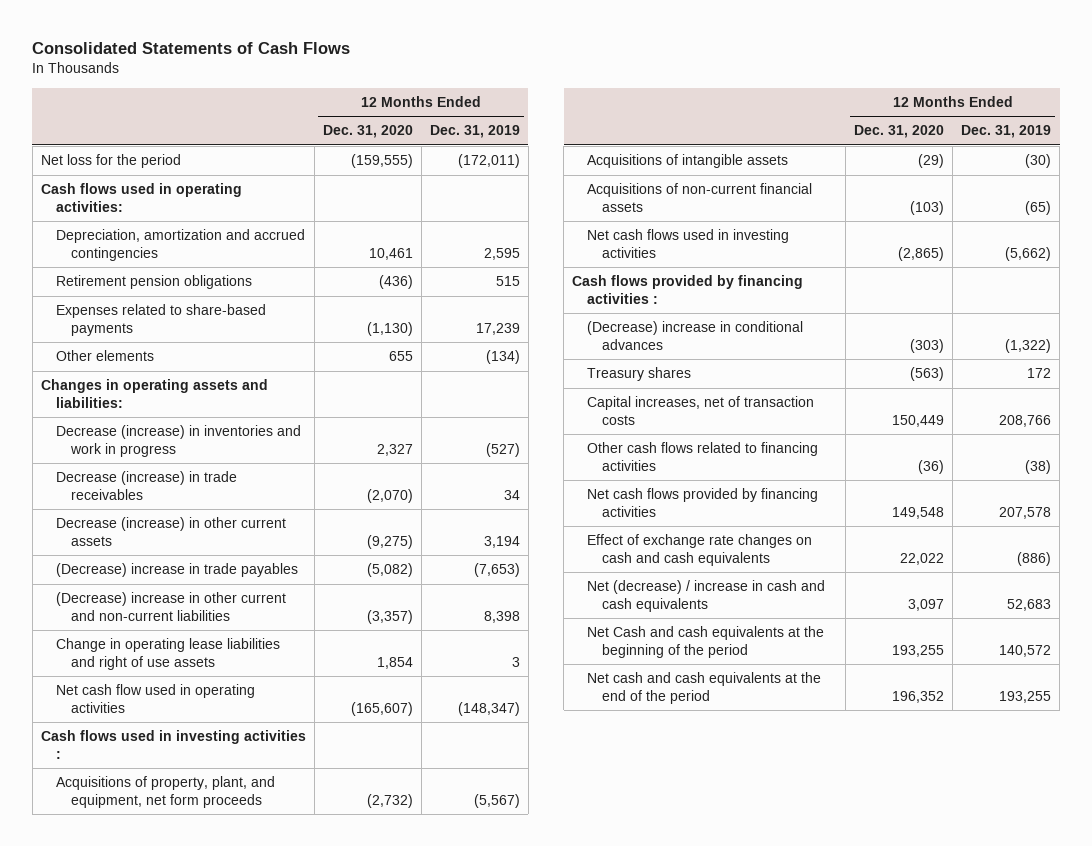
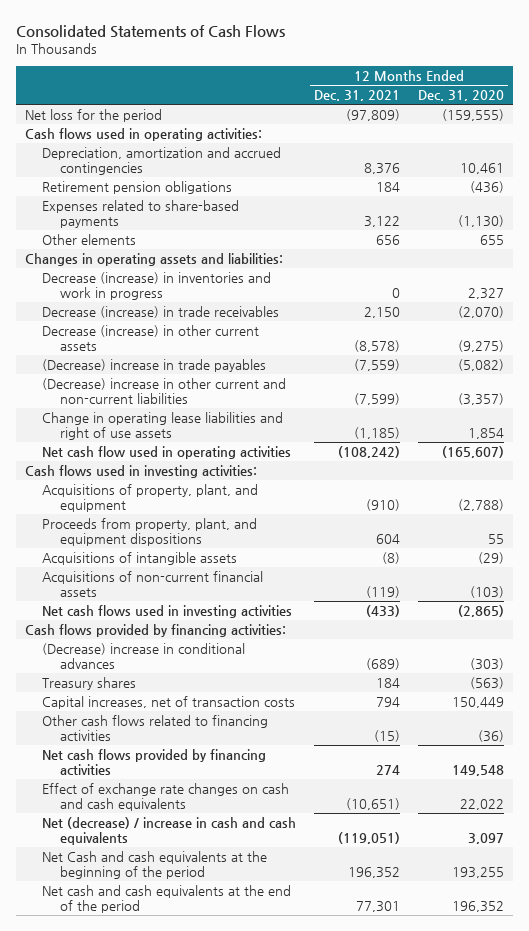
[429,125,520,139] Dec. 31, 2019 -> none
none -> [314,90,401,102] Dec. 31, 2021
[40,730,306,759] Cash flows used in investing activities : -> [25,465,258,479] Cash flows used in investing activities:
[55,776,275,808] Acquisitions of property, plant, and equipment, net form proceeds -> [42,484,259,513] Acquisitions of property, plant, and equipment
[366,793,413,808] (2,732) -> [457,499,504,512] (2,788)
none -> [42,518,258,547] Proceeds from property, plant, and equipment dispositions
[572,275,804,304] Cash flows provided by financing activities : -> [25,624,287,638] Cash flows provided by financing activities:

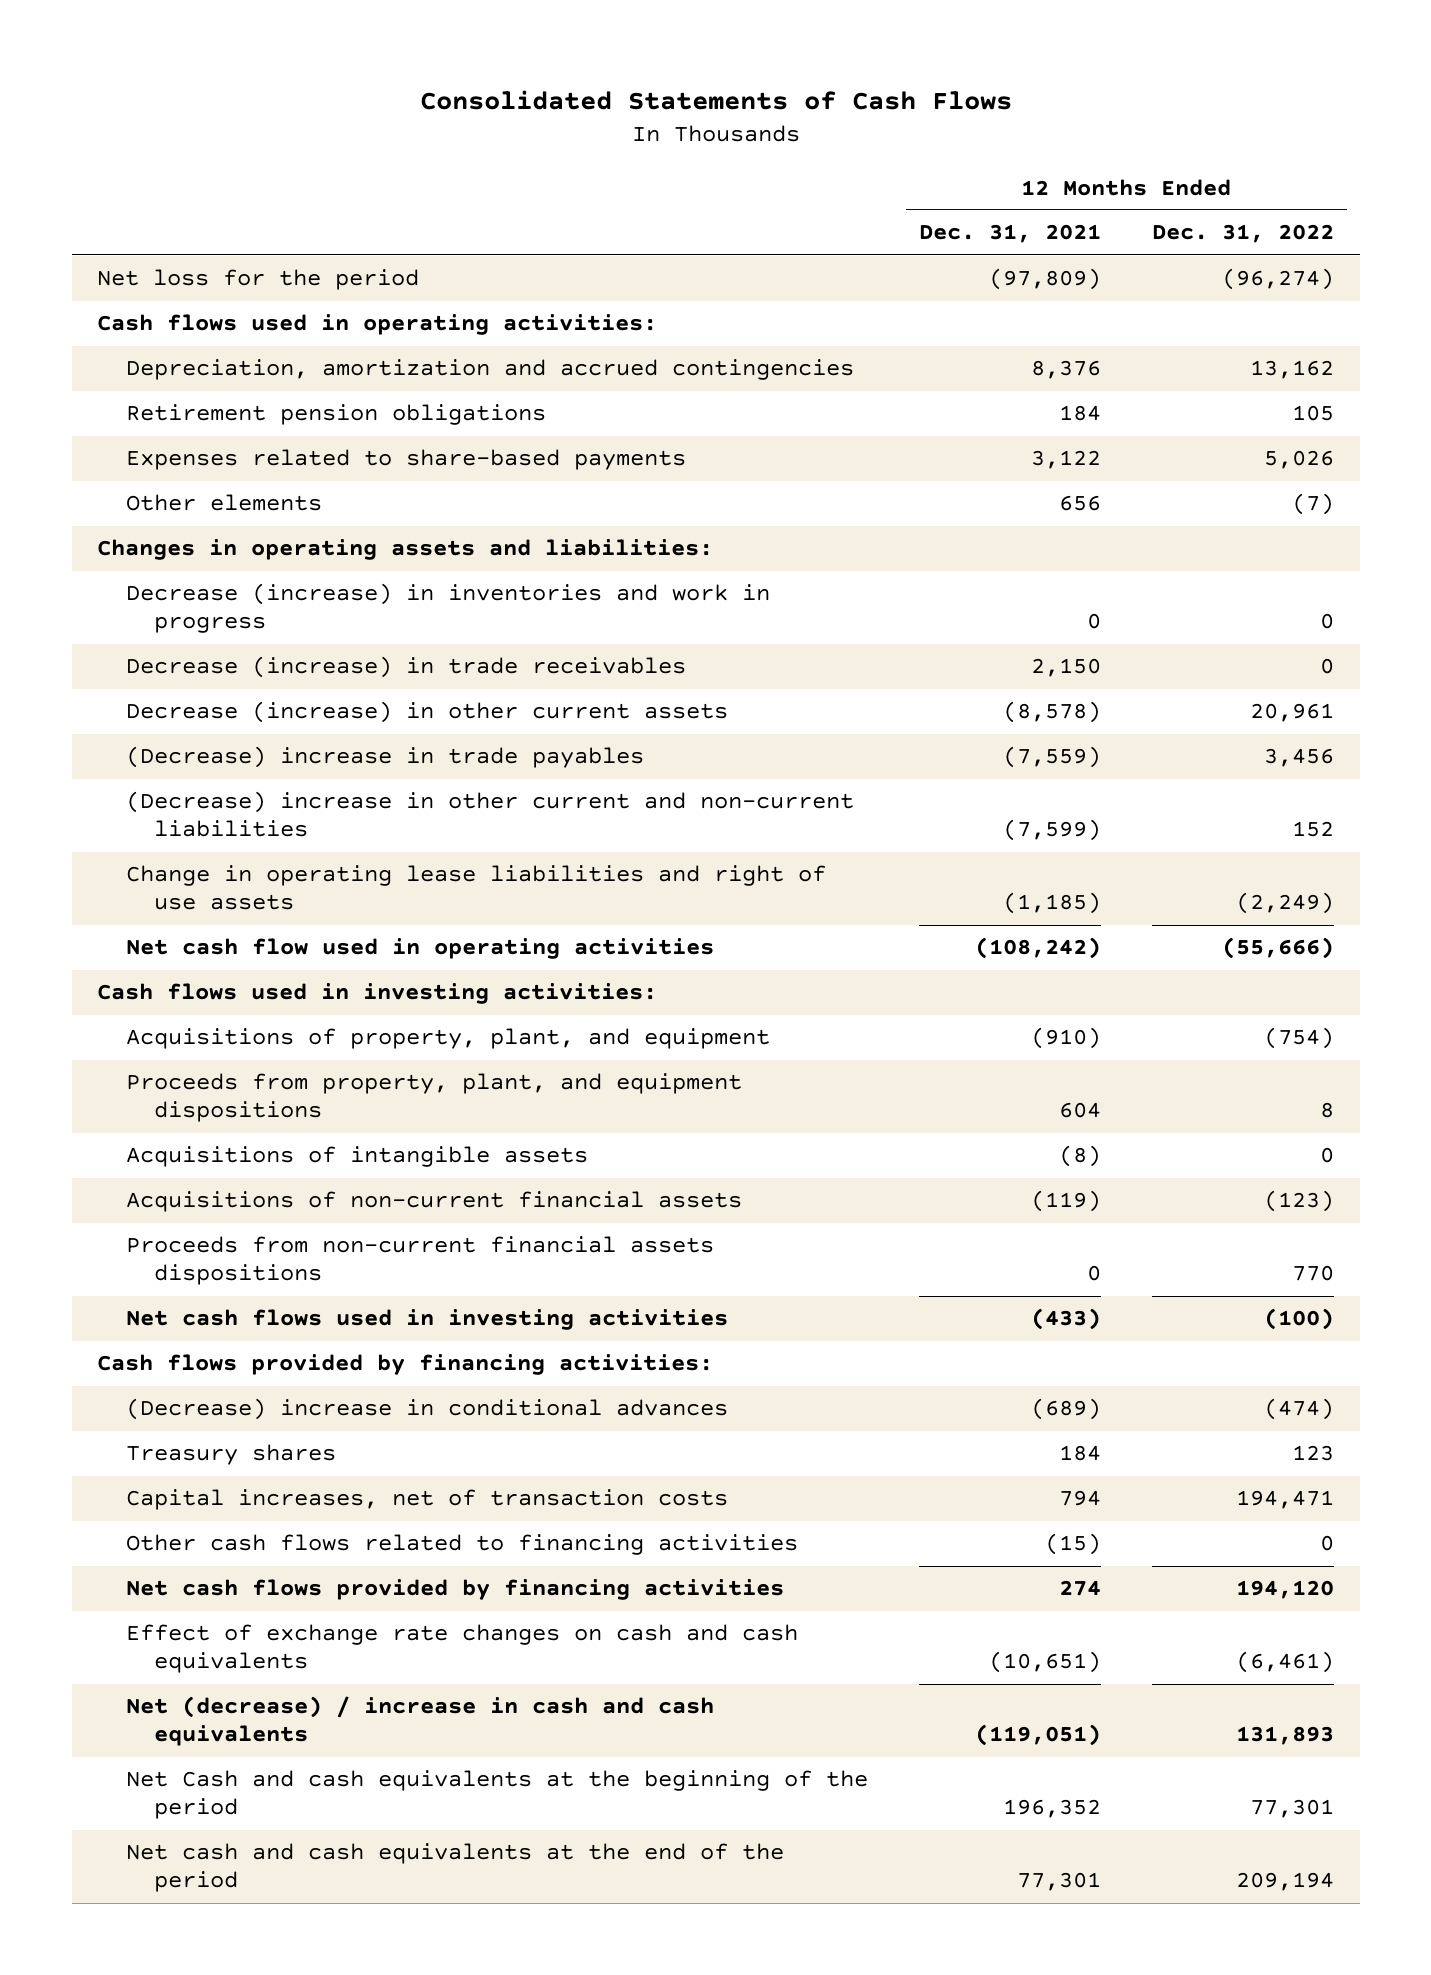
[417,90,504,102] Dec. 31, 2020 -> none
none -> [1152,224,1335,244] Dec. 31, 2022
none -> [125,1236,714,1286] Proceeds from non-current financial assets dispositions

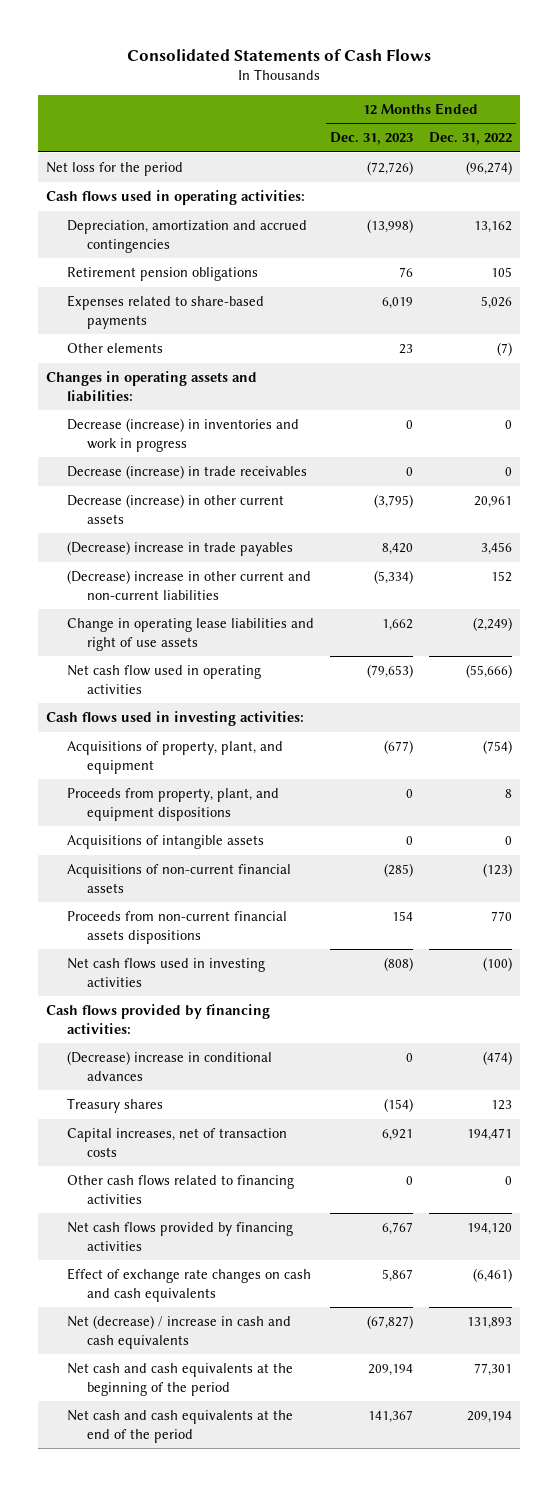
[918,224,1101,244] Dec. 31, 2021 -> none
none -> [329,132,413,146] Dec. 31, 2023
[125,1770,868,1820] Net Cash and cash equivalents at the beginning of the period -> [66,1363,293,1396] Net cash and cash equivalents at the beginning of the period

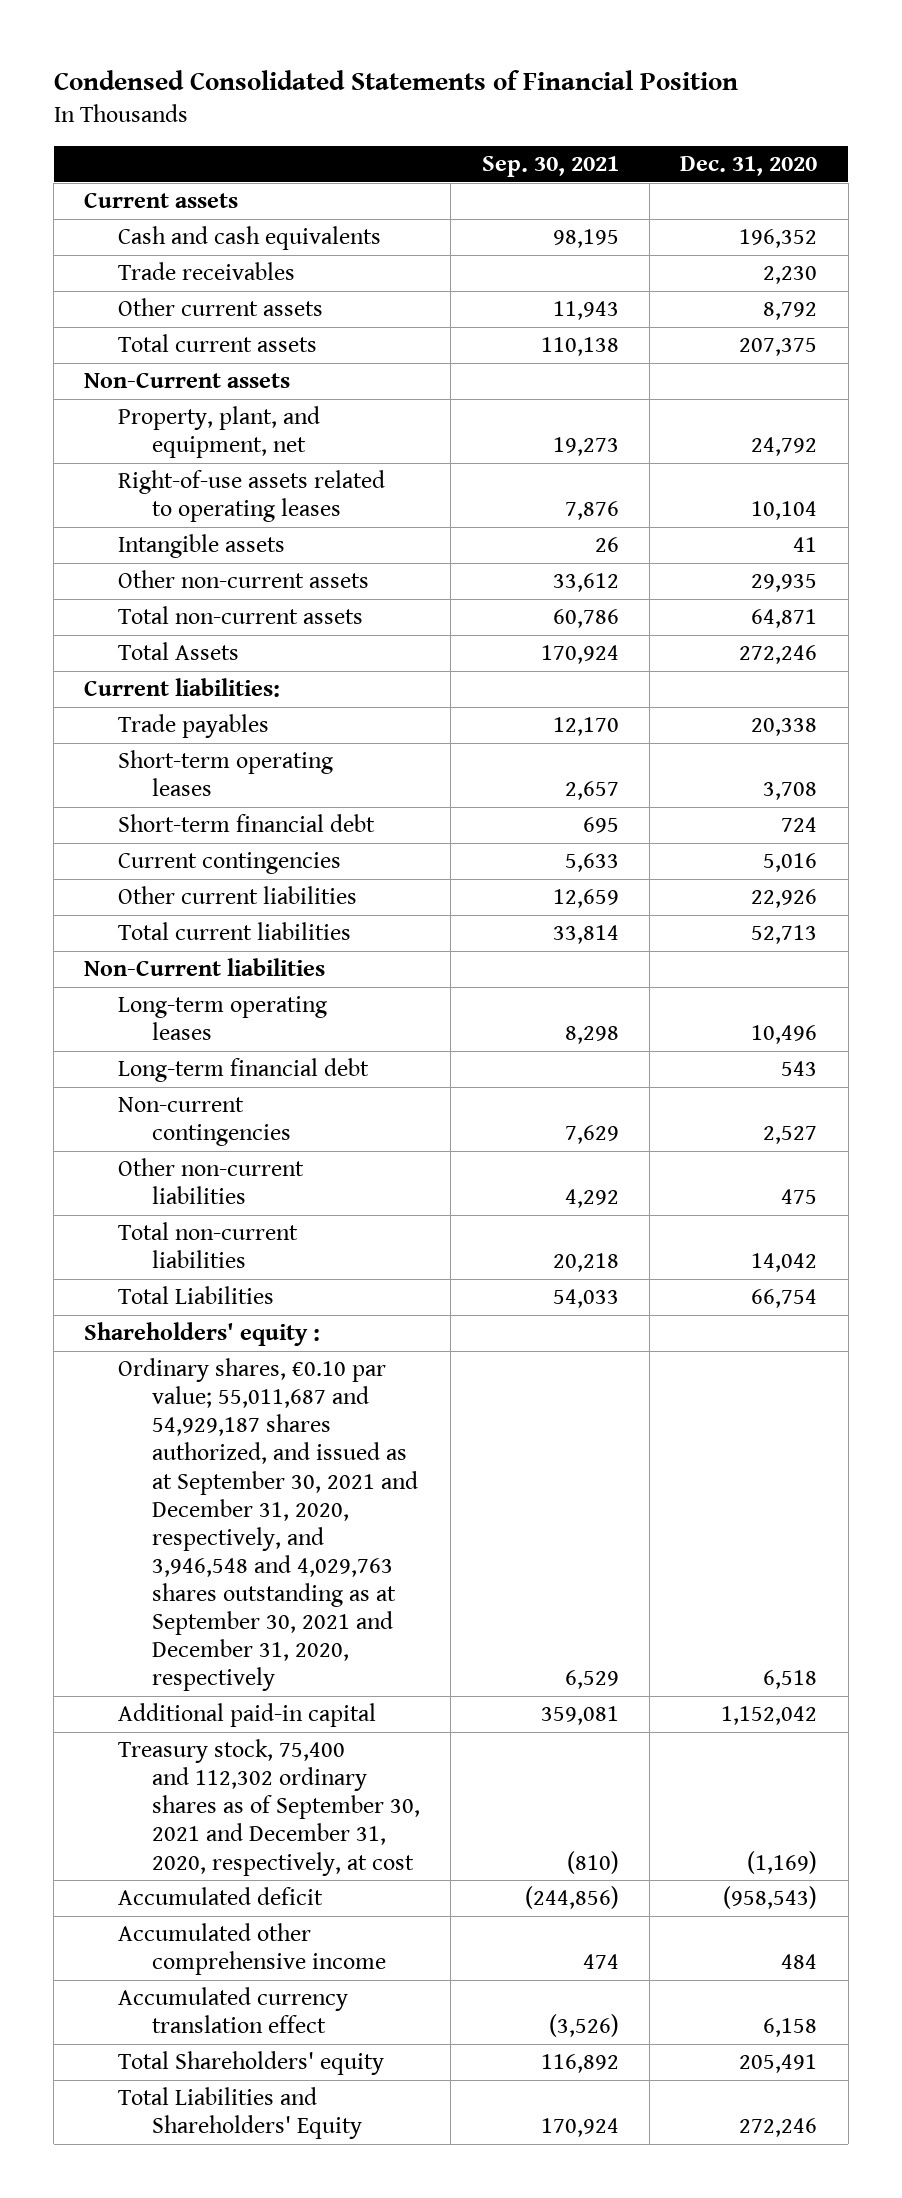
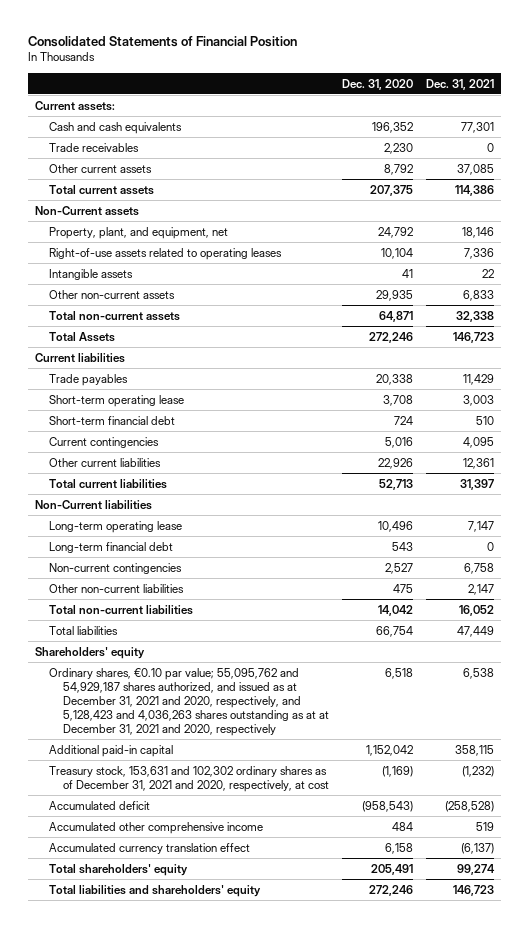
[53,70,738,91] Condensed Consolidated Statements of Financial Position -> [27,35,297,47] Consolidated Statements of Financial Position
[481,155,619,177] Sep. 30, 2021 -> none
none -> [426,78,495,90] Dec. 31, 2021
[84,193,239,209] Current assets -> [34,100,115,111] Current assets:
[84,678,281,698] Current liabilities: -> [34,352,125,363] Current liabilities
[118,750,334,797] Short-term operating leases -> [48,394,184,407] Short-term operating lease
[118,996,328,1041] Long-term operating leases -> [48,520,182,533] Long-term operating lease
[118,1286,275,1305] Total Liabilities -> [48,625,118,635] Total liabilities
[84,1322,321,1347] Shareholders' equity : -> [34,646,145,659] Shareholders' equity
[118,1358,418,1691] Ordinary shares, €0.10 par value; 55,011,687 and 54,929,187 shares authorized, and issued as at September 30, 2021 and December 31, 2020, respectively, and 3,946,548 and 4,029,763 shares outstanding as at September 30, 2021 and December 31, 2020, respectively -> [48,667,330,736] Ordinary shares, €0.10 par value; 55,095,762 and 54,929,187 shares authorized, and issued as at December 31, 2021 and 2020, respectively, and 5,128,423 and 4,036,263 shares outstanding as at at December 31, 2021 and 2020, respectively
[118,1739,420,1876] Treasury stock, 75,400 and 112,302 ordinary shares as of September 30, 2021 and December 31, 2020, respectively, at cost -> [48,765,330,792] Treasury stock, 153,631 and 102,302 ordinary shares as of December 31, 2021 and 2020, respectively, at cost
[118,2051,385,2076] Total Shareholders' equity -> [48,863,188,876] Total shareholders' equity
[118,2087,362,2140] Total Liabilities and Shareholders' Equity -> [48,884,261,897] Total liabilities and shareholders' equity

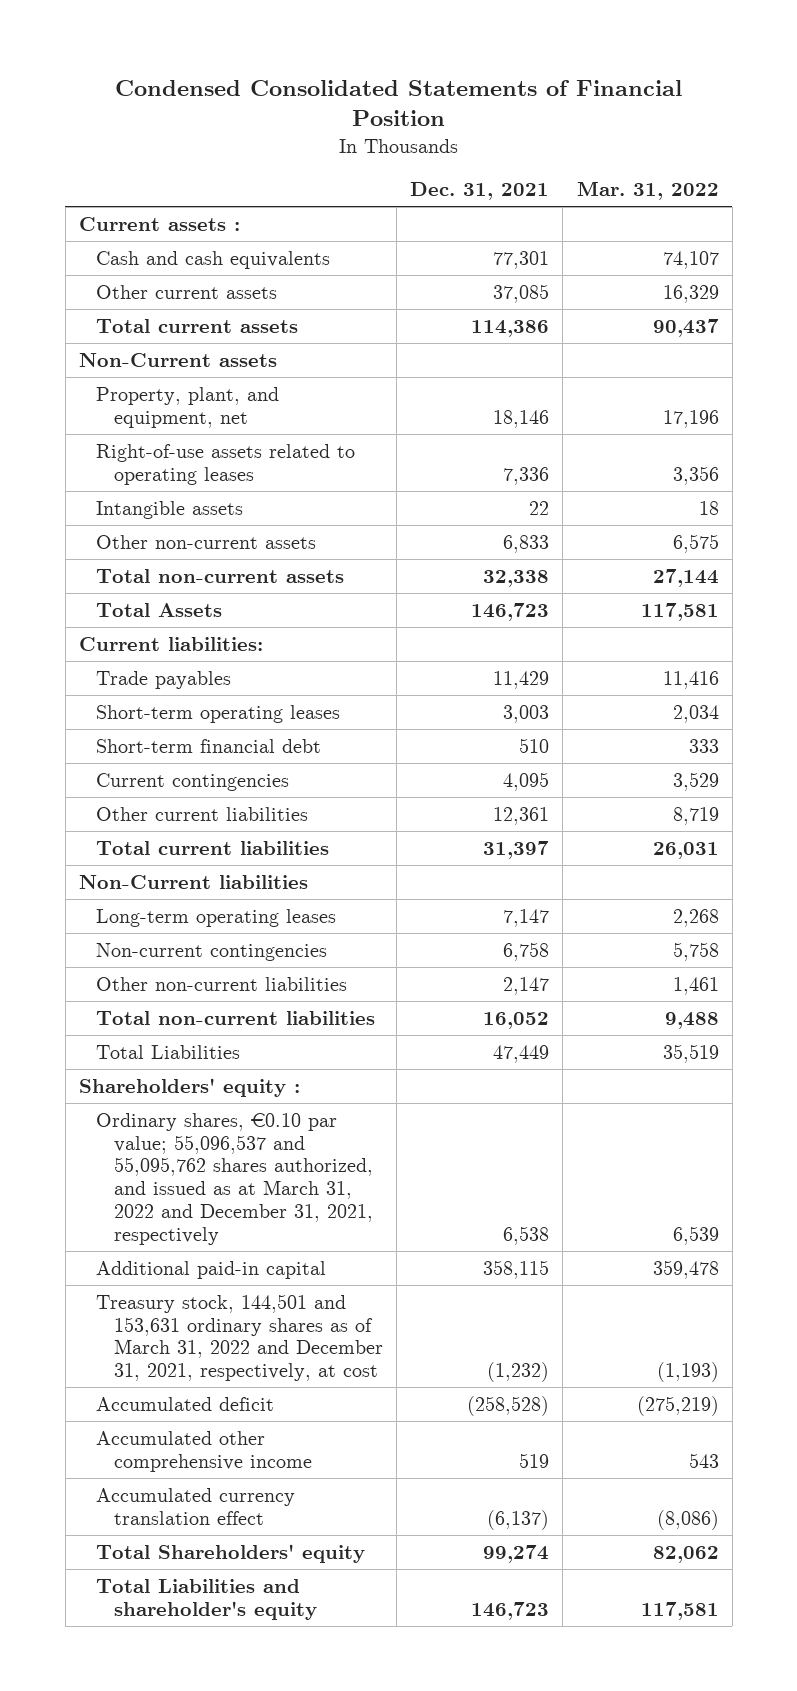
[27,35,297,47] Consolidated Statements of Financial Position -> [114,79,682,127] Condensed Consolidated Statements of Financial Position
[342,78,414,90] Dec. 31, 2020 -> none
none -> [576,181,719,201] Mar. 31, 2022
[34,100,115,111] Current assets: -> [78,216,240,231] Current assets :
[48,142,139,152] Trade receivables -> none
[34,352,125,363] Current liabilities -> [78,636,263,651] Current liabilities:
[48,394,184,407] Short-term operating lease -> [96,704,341,723] Short-term operating leases
[48,541,173,553] Long-term financial debt -> none
[48,520,182,533] Long-term operating lease -> [96,908,337,927] Long-term operating leases
[48,625,118,635] Total liabilities -> [96,1044,241,1059] Total Liabilities
[34,646,145,659] Shareholders' equity -> [78,1077,300,1097] Shareholders' equity :
[48,667,330,736] Ordinary shares, €0.10 par value; 55,095,762 and 54,929,187 shares authorized, and issued as at December 31, 2021 and 2020, respectively, and 5,128,423 and 4,036,263 shares outstanding as at at December 31, 2021 and 2020, respectively -> [96,1112,373,1246] Ordinary shares, €0.10 par value; 55,096,537 and 55,095,762 shares authorized, and issued as at March 31, 2022 and December 31, 2021, respectively
[48,765,330,792] Treasury stock, 153,631 and 102,302 ordinary shares as of December 31, 2021 and 2020, respectively, at cost -> [96,1293,383,1382] Treasury stock, 144,501 and 153,631 ordinary shares as of March 31, 2022 and December 31, 2021, respectively, at cost
[48,863,188,876] Total shareholders' equity -> [96,1543,366,1563] Total Shareholders' equity
[48,884,261,897] Total liabilities and shareholders' equity -> [96,1578,317,1620] Total Liabilities and shareholder's equity

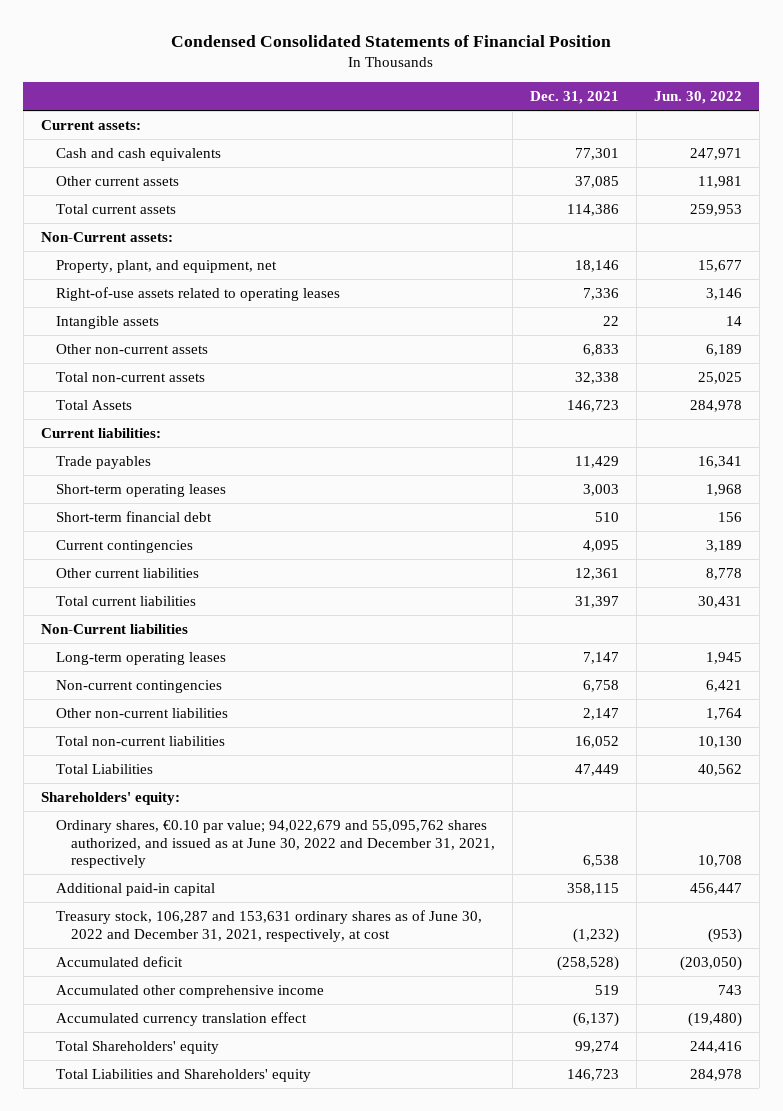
[576,181,719,201] Mar. 31, 2022 -> none
none -> [653,90,742,104] Jun. 30, 2022
[78,216,240,231] Current assets : -> [40,119,141,130] Current assets:
[78,352,277,367] Non-Current assets -> [40,231,173,242] Non-Current assets:
[78,1077,300,1097] Shareholders' equity : -> [40,791,180,805] Shareholders' equity:
[96,1112,373,1246] Ordinary shares, €0.10 par value; 55,096,537 and 55,095,762 shares authorized, and issued as at March 31, 2022 and December 31, 2021, respectively -> [55,819,496,869] Ordinary shares, €0.10 par value; 94,022,679 and 55,095,762 shares authorized, and issued as at June 30, 2022 and December 31, 2021, respectively
[96,1293,383,1382] Treasury stock, 144,501 and 153,631 ordinary shares as of March 31, 2022 and December 31, 2021, respectively, at cost -> [55,909,482,942] Treasury stock, 106,287 and 153,631 ordinary shares as of June 30, 2022 and December 31, 2021, respectively, at cost
[96,1578,317,1620] Total Liabilities and shareholder's equity -> [55,1068,311,1082] Total Liabilities and Shareholders' equity

